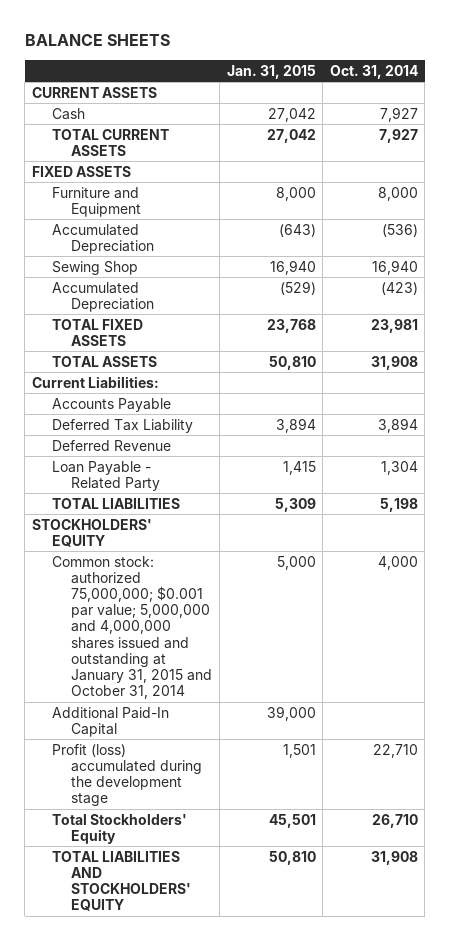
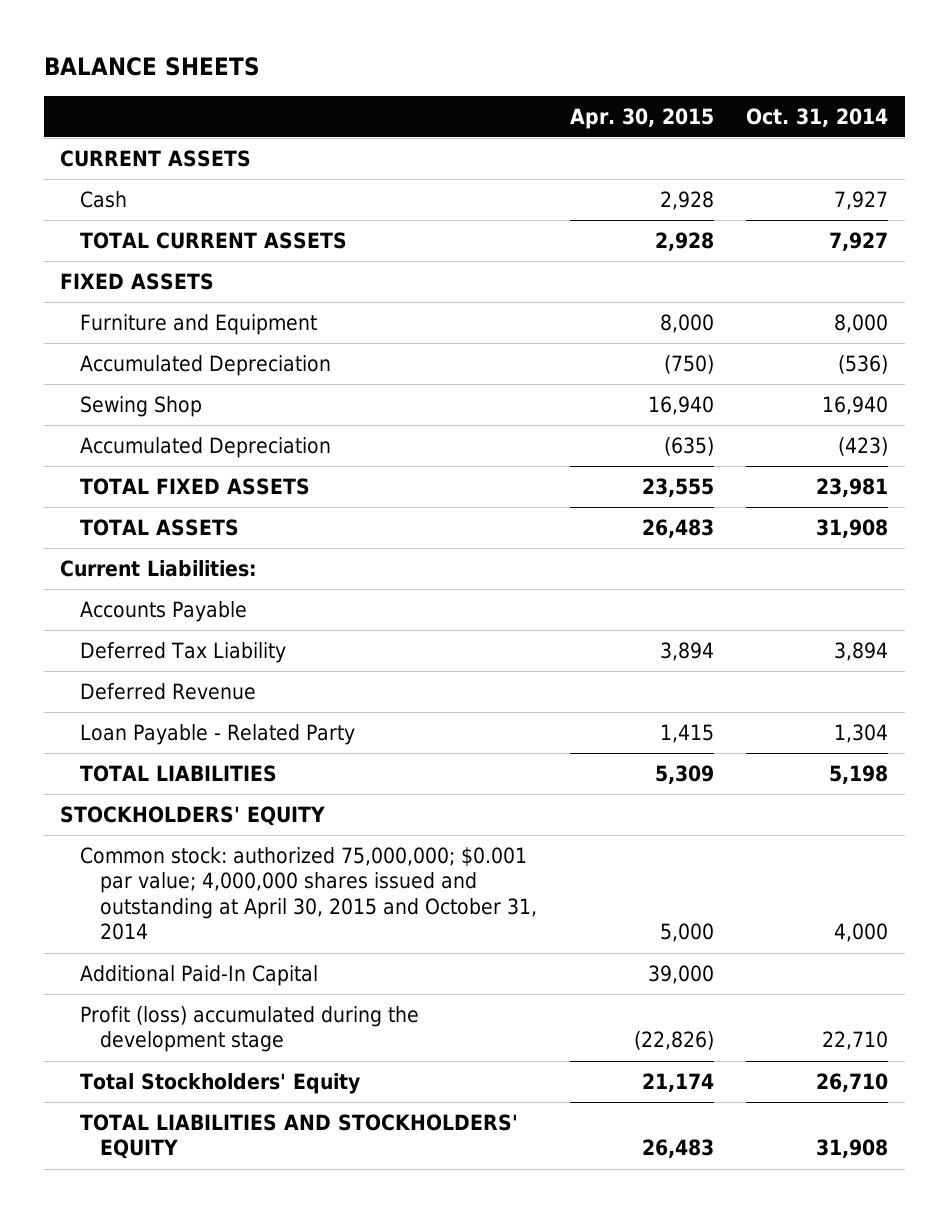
[226,64,316,79] Jan. 31, 2015 -> none
none -> [569,107,714,129] Apr. 30, 2015
[51,555,213,700] Common stock: authorized 75,000,000; $0.001 par value; 5,000,000 and 4,000,000 shares issued and outstanding at January 31, 2015 and October 31, 2014 -> [79,847,537,941] Common stock: authorized 75,000,000; $0.001 par value; 4,000,000 shares issued and outstanding at April 30, 2015 and October 31, 2014

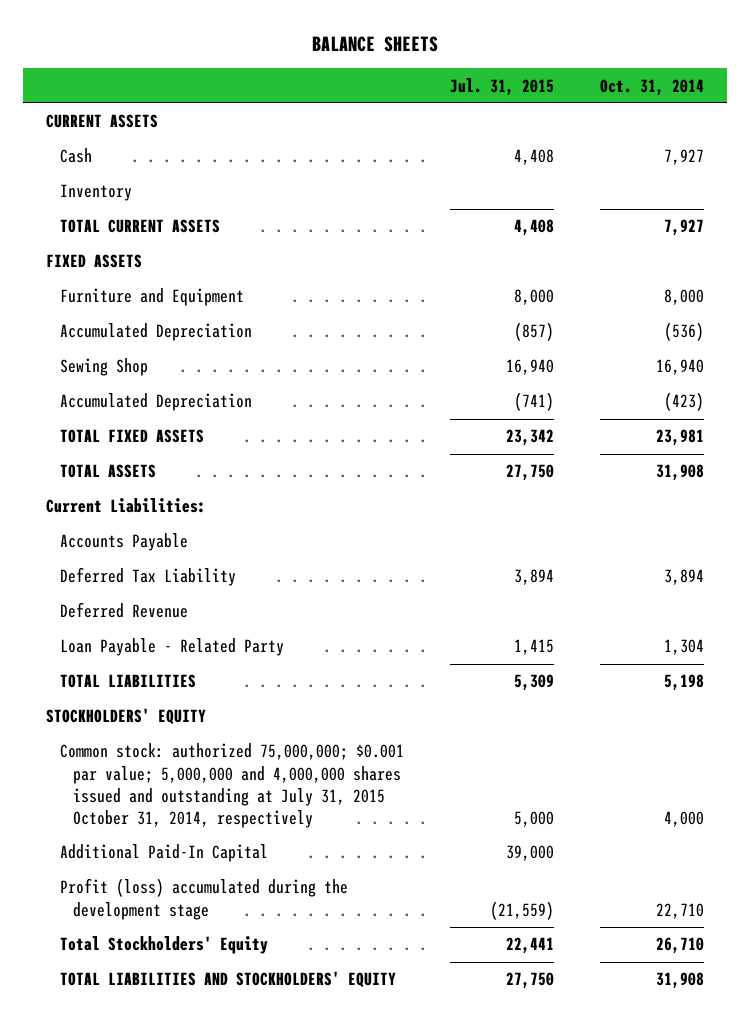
[569,107,714,129] Apr. 30, 2015 -> none
none -> [449,77,554,96] Jul. 31, 2015
none -> [59,184,132,202] Inventory
[79,847,537,941] Common stock: authorized 75,000,000; $0.001 par value; 4,000,000 shares issued and outstanding at April 30, 2015 and October 31, 2014 -> [59,743,404,829] Common stock: authorized 75,000,000; $0.001 par value; 5,000,000 and 4,000,000 shares issued and outstanding at July 31, 2015 October 31, 2014, respectively

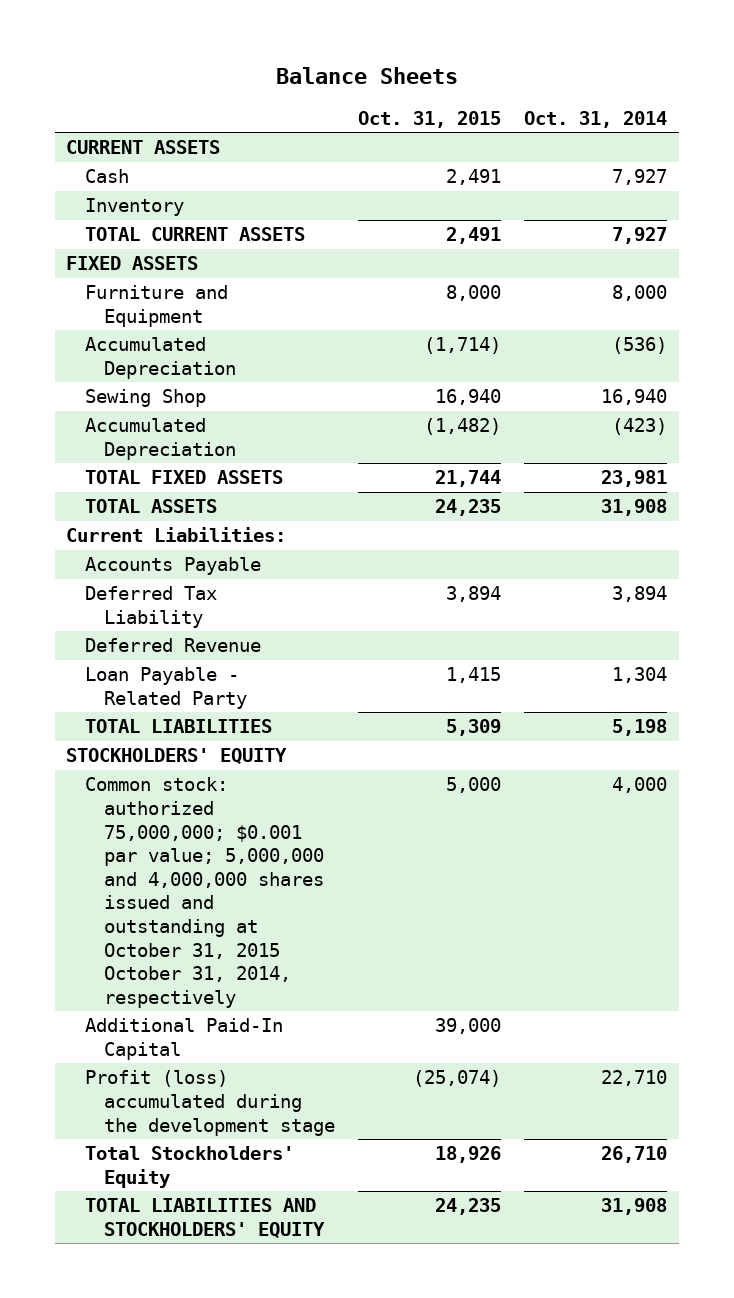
[311,35,438,52] BALANCE SHEETS -> [275,67,458,85] Balance Sheets
[449,77,554,96] Jul. 31, 2015 -> none
none -> [358,110,502,128] Oct. 31, 2015
[59,743,404,829] Common stock: authorized 75,000,000; $0.001 par value; 5,000,000 and 4,000,000 shares issued and outstanding at July 31, 2015 October 31, 2014, respectively -> [85,777,325,1009] Common stock: authorized 75,000,000; $0.001 par value; 5,000,000 and 4,000,000 shares issued and outstanding at October 31, 2015 October 31, 2014, respectively

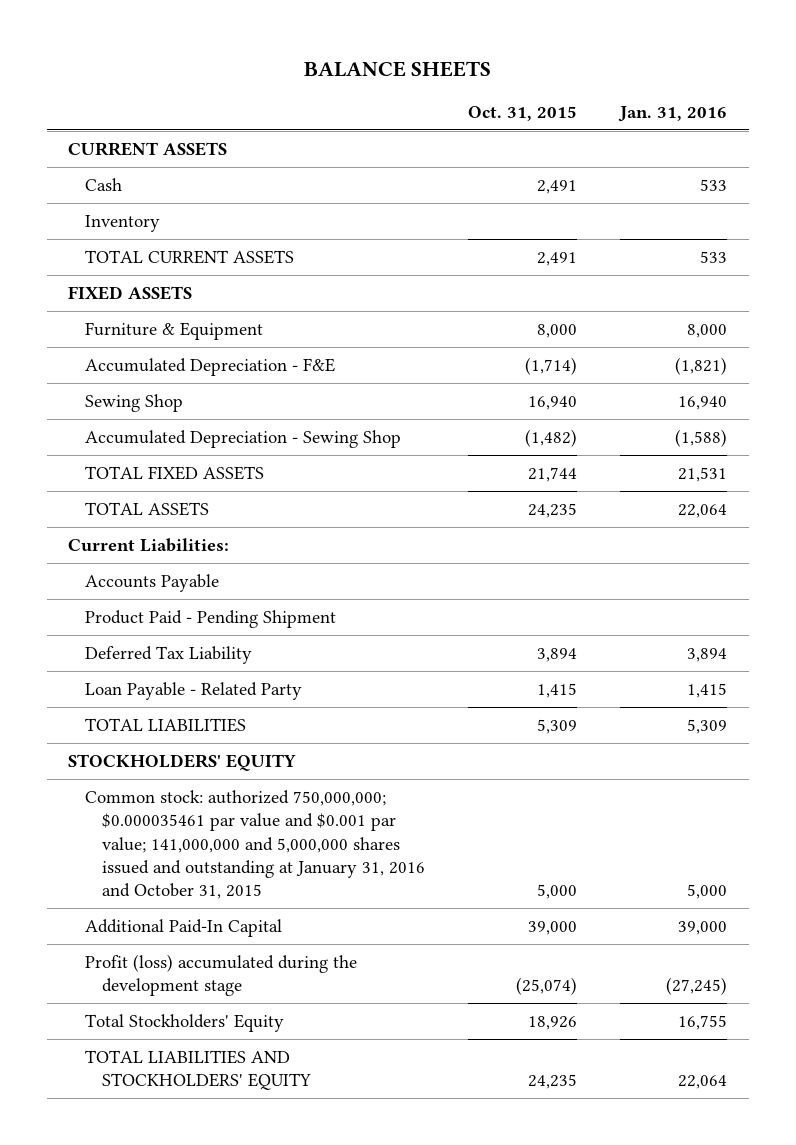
[275,67,458,85] Balance Sheets -> [303,60,491,77] BALANCE SHEETS
[524,110,668,128] Oct. 31, 2014 -> none
none -> [618,106,728,123] Jan. 31, 2016
[85,285,229,327] Furniture and Equipment -> [85,321,264,340] Furniture & Equipment
[85,337,237,379] Accumulated Depreciation -> [85,357,336,376] Accumulated Depreciation - F&E
[85,418,237,460] Accumulated Depreciation -> [85,429,402,448] Accumulated Depreciation - Sewing Shop
none -> [85,609,337,628] Product Paid - Pending Shipment
[85,638,262,653] Deferred Revenue -> none
[85,777,325,1009] Common stock: authorized 75,000,000; $0.001 par value; 5,000,000 and 4,000,000 shares issued and outstanding at October 31, 2015 October 31, 2014, respectively -> [85,789,425,900] Common stock: authorized 750,000,000; $0.000035461 par value and $0.001 par value; 141,000,000 and 5,000,000 shares issued and outstanding at January 31, 2016 and October 31, 2015

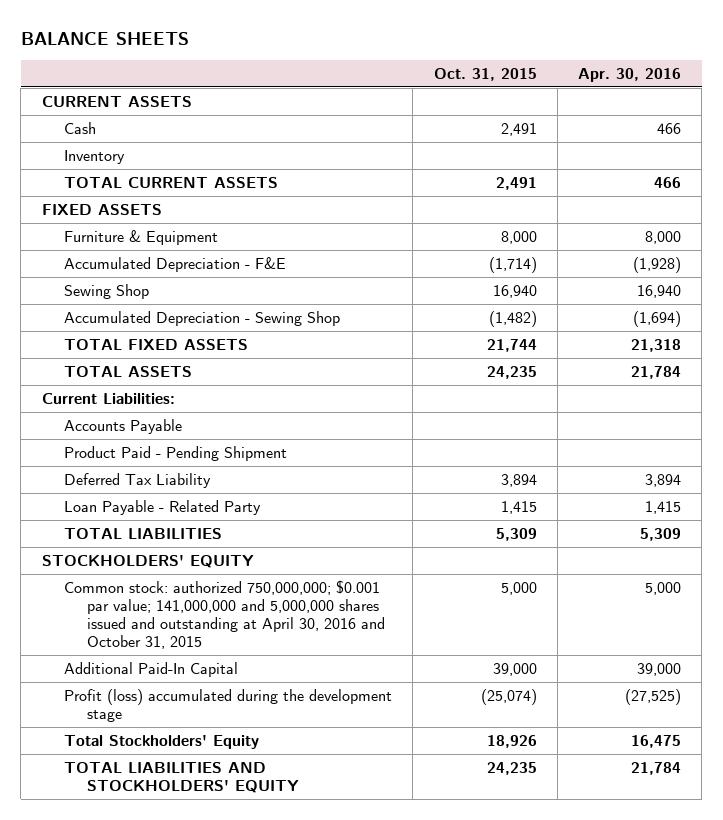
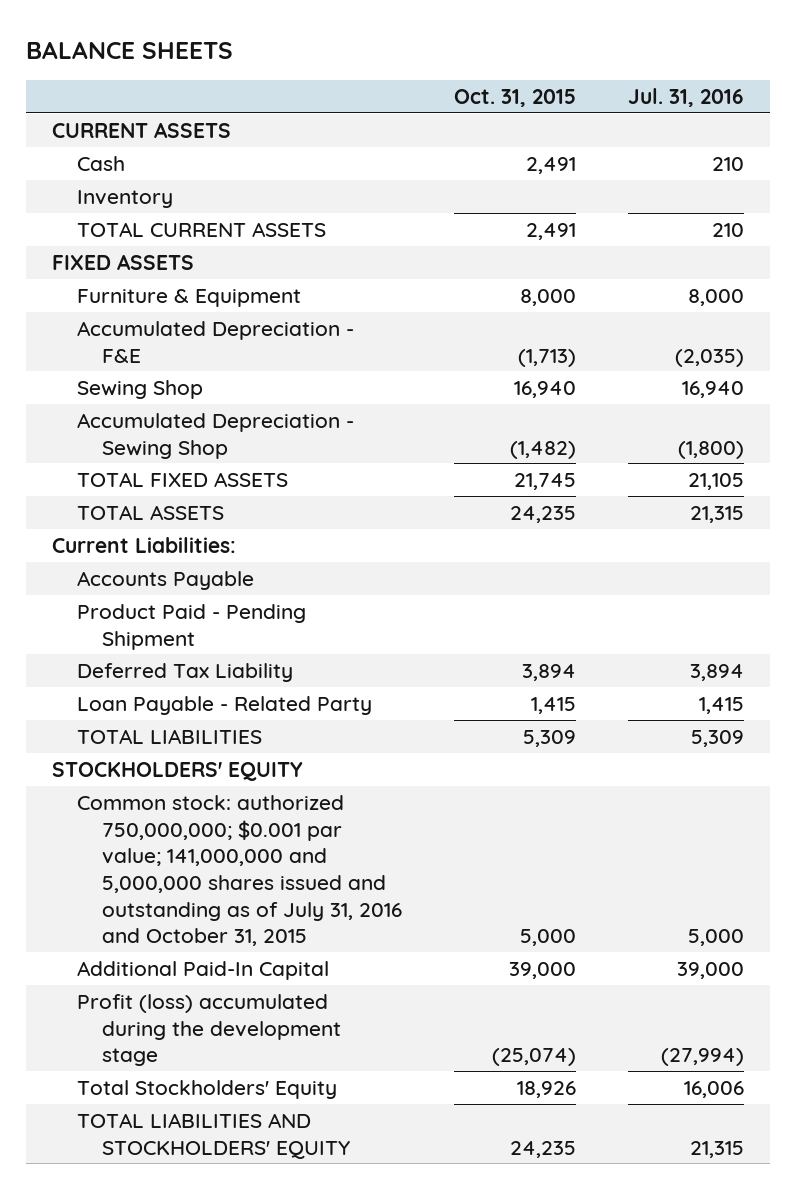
[577,67,681,82] Apr. 30, 2016 -> none
none -> [627,87,744,107] Jul. 31, 2016
[488,256,537,273] (1,714) -> [517,348,576,367] (1,713)
[486,338,537,352] 21,744 -> [513,472,576,490] 21,745
[64,579,385,649] Common stock: authorized 750,000,000; $0.001 par value; 141,000,000 and 5,000,000 shares issued and outstanding at April 30, 2016 and October 31, 2015 -> [76,794,402,947] Common stock: authorized 750,000,000; $0.001 par value; 141,000,000 and 5,000,000 shares issued and outstanding as of July 31, 2016 and October 31, 2015

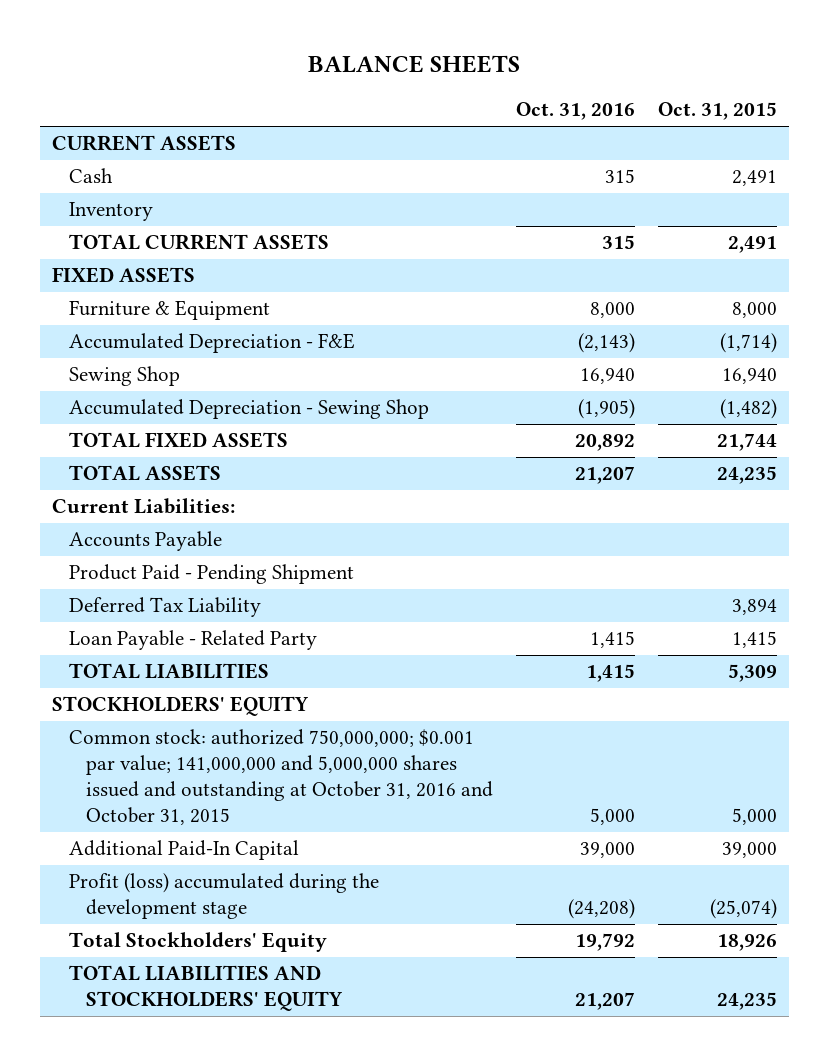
[627,87,744,107] Jul. 31, 2016 -> none
none -> [516,102,636,121] Oct. 31, 2016
[517,348,576,367] (1,713) -> [720,333,778,354] (1,714)
[513,472,576,490] 21,745 -> [717,433,778,452] 21,744
[76,794,402,947] Common stock: authorized 750,000,000; $0.001 par value; 141,000,000 and 5,000,000 shares issued and outstanding as of July 31, 2016 and October 31, 2015 -> [68,729,493,826] Common stock: authorized 750,000,000; $0.001 par value; 141,000,000 and 5,000,000 shares issued and outstanding at October 31, 2016 and October 31, 2015

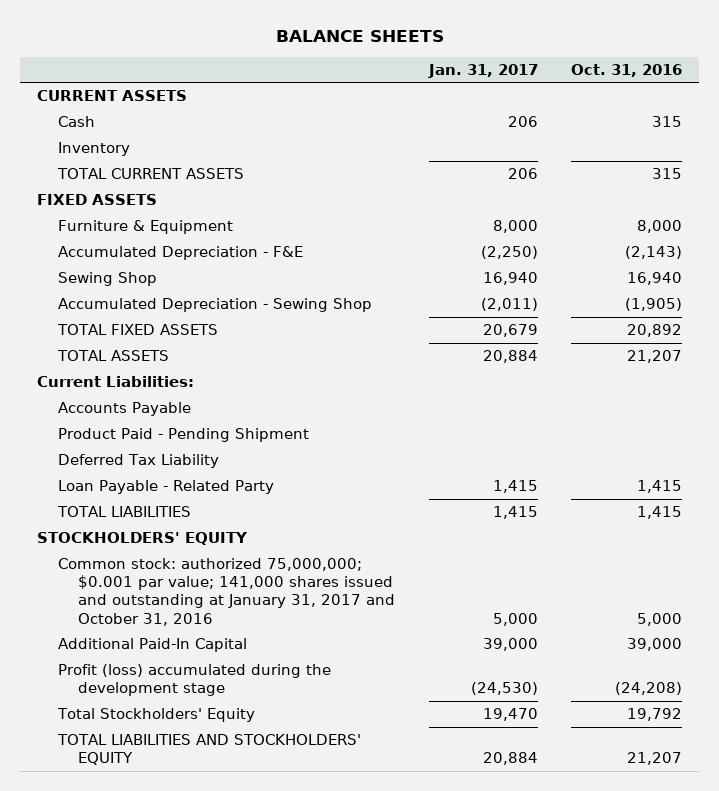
[658,102,778,121] Oct. 31, 2015 -> none
none -> [427,63,538,78] Jan. 31, 2017
[68,729,493,826] Common stock: authorized 750,000,000; $0.001 par value; 141,000,000 and 5,000,000 shares issued and outstanding at October 31, 2016 and October 31, 2015 -> [57,558,396,626] Common stock: authorized 75,000,000; $0.001 par value; 141,000 shares issued and outstanding at January 31, 2017 and October 31, 2016

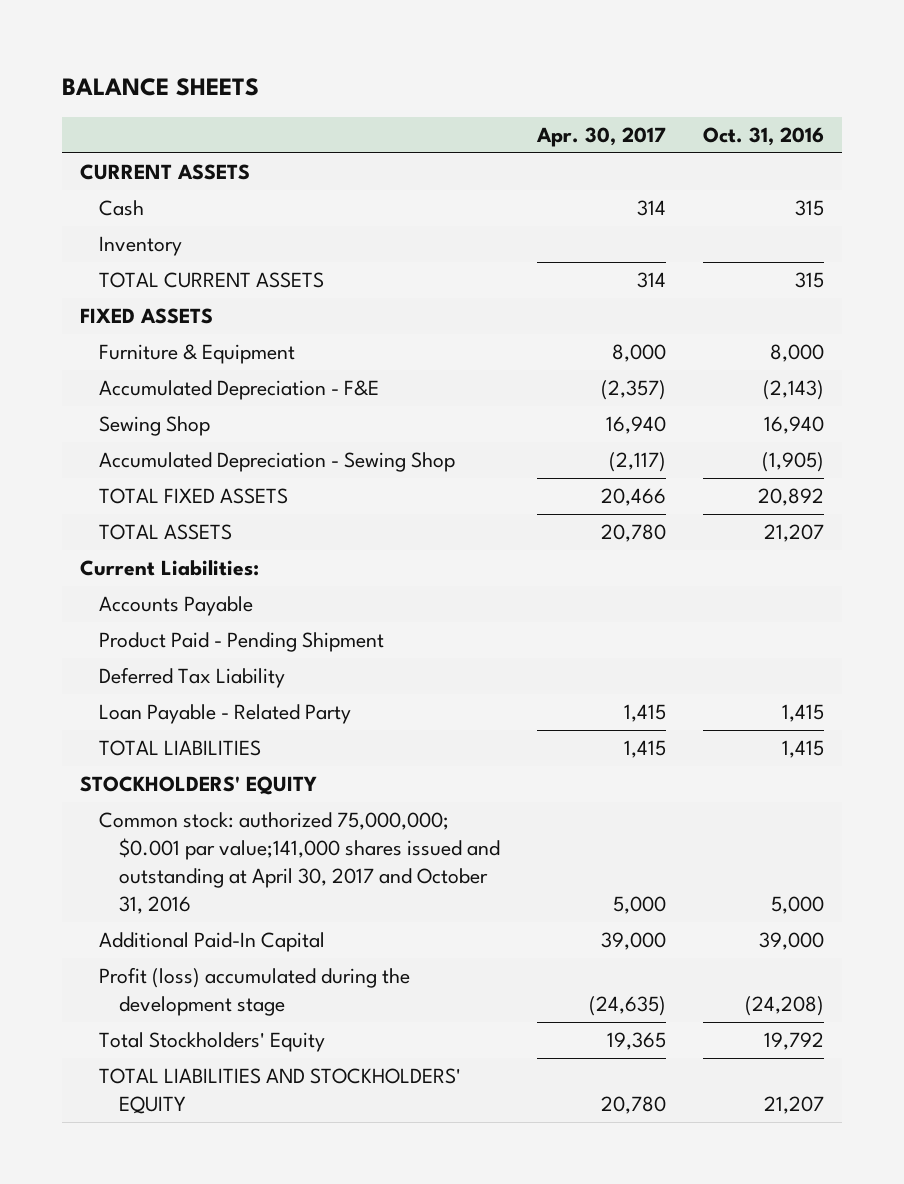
[427,63,538,78] Jan. 31, 2017 -> none
none -> [535,126,666,147] Apr. 30, 2017
[57,558,396,626] Common stock: authorized 75,000,000; $0.001 par value; 141,000 shares issued and outstanding at January 31, 2017 and October 31, 2016 -> [99,812,500,915] Common stock: authorized 75,000,000; $0.001 par value;141,000 shares issued and outstanding at April 30, 2017 and October 31, 2016

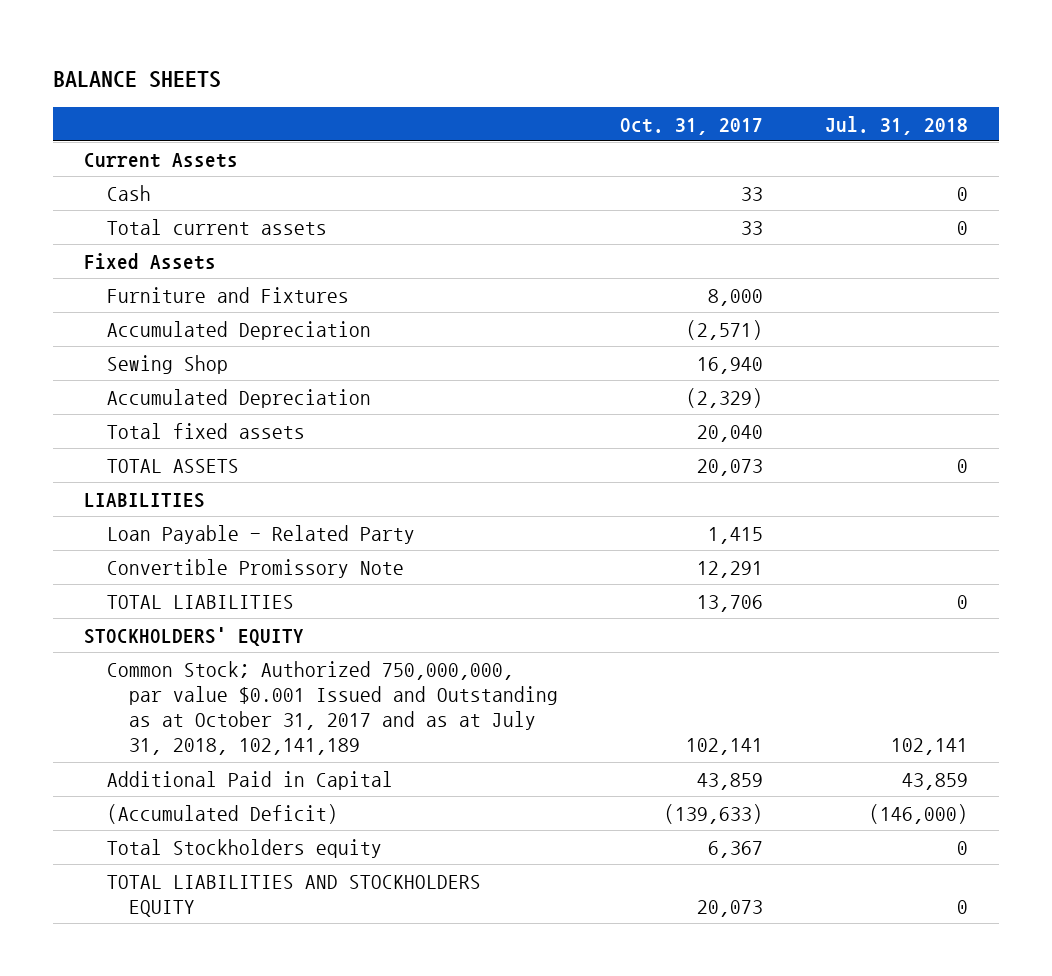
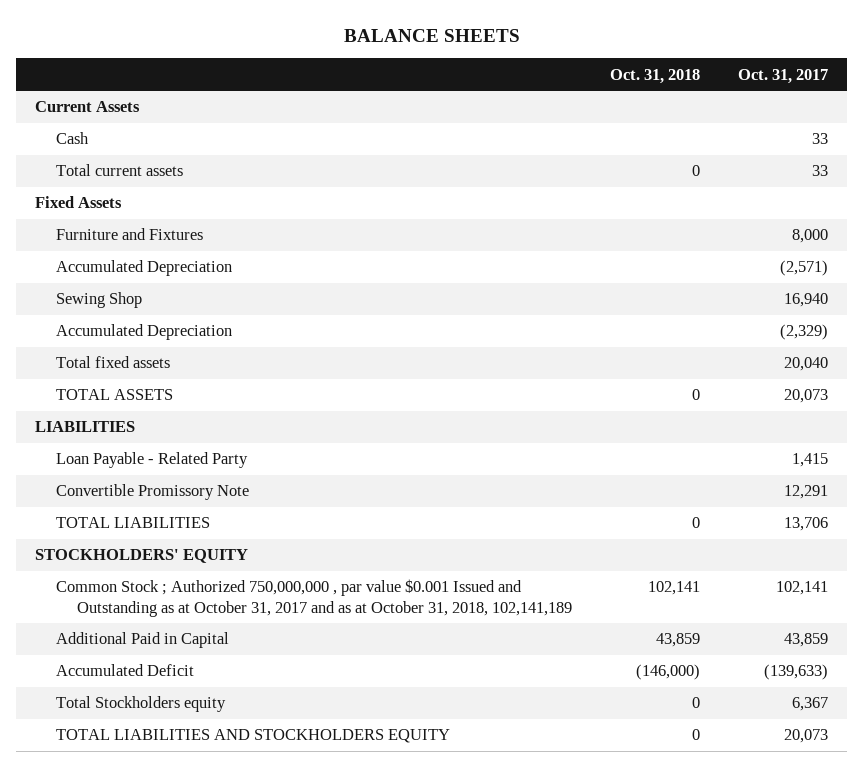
[824,115,968,135] Jul. 31, 2018 -> none
none -> [609,68,700,84] Oct. 31, 2018
[106,660,559,756] Common Stock; Authorized 750,000,000, par value $0.001 Issued and Outstanding as at October 31, 2017 and as at July 31, 2018, 102,141,189 -> [56,579,572,617] Common Stock ; Authorized 750,000,000 , par value $0.001 Issued and Outstanding as at October 31, 2017 and as at October 31, 2018, 102,141,189
[106,803,338,824] (Accumulated Deficit) -> [56,664,195,677] Accumulated Deficit

